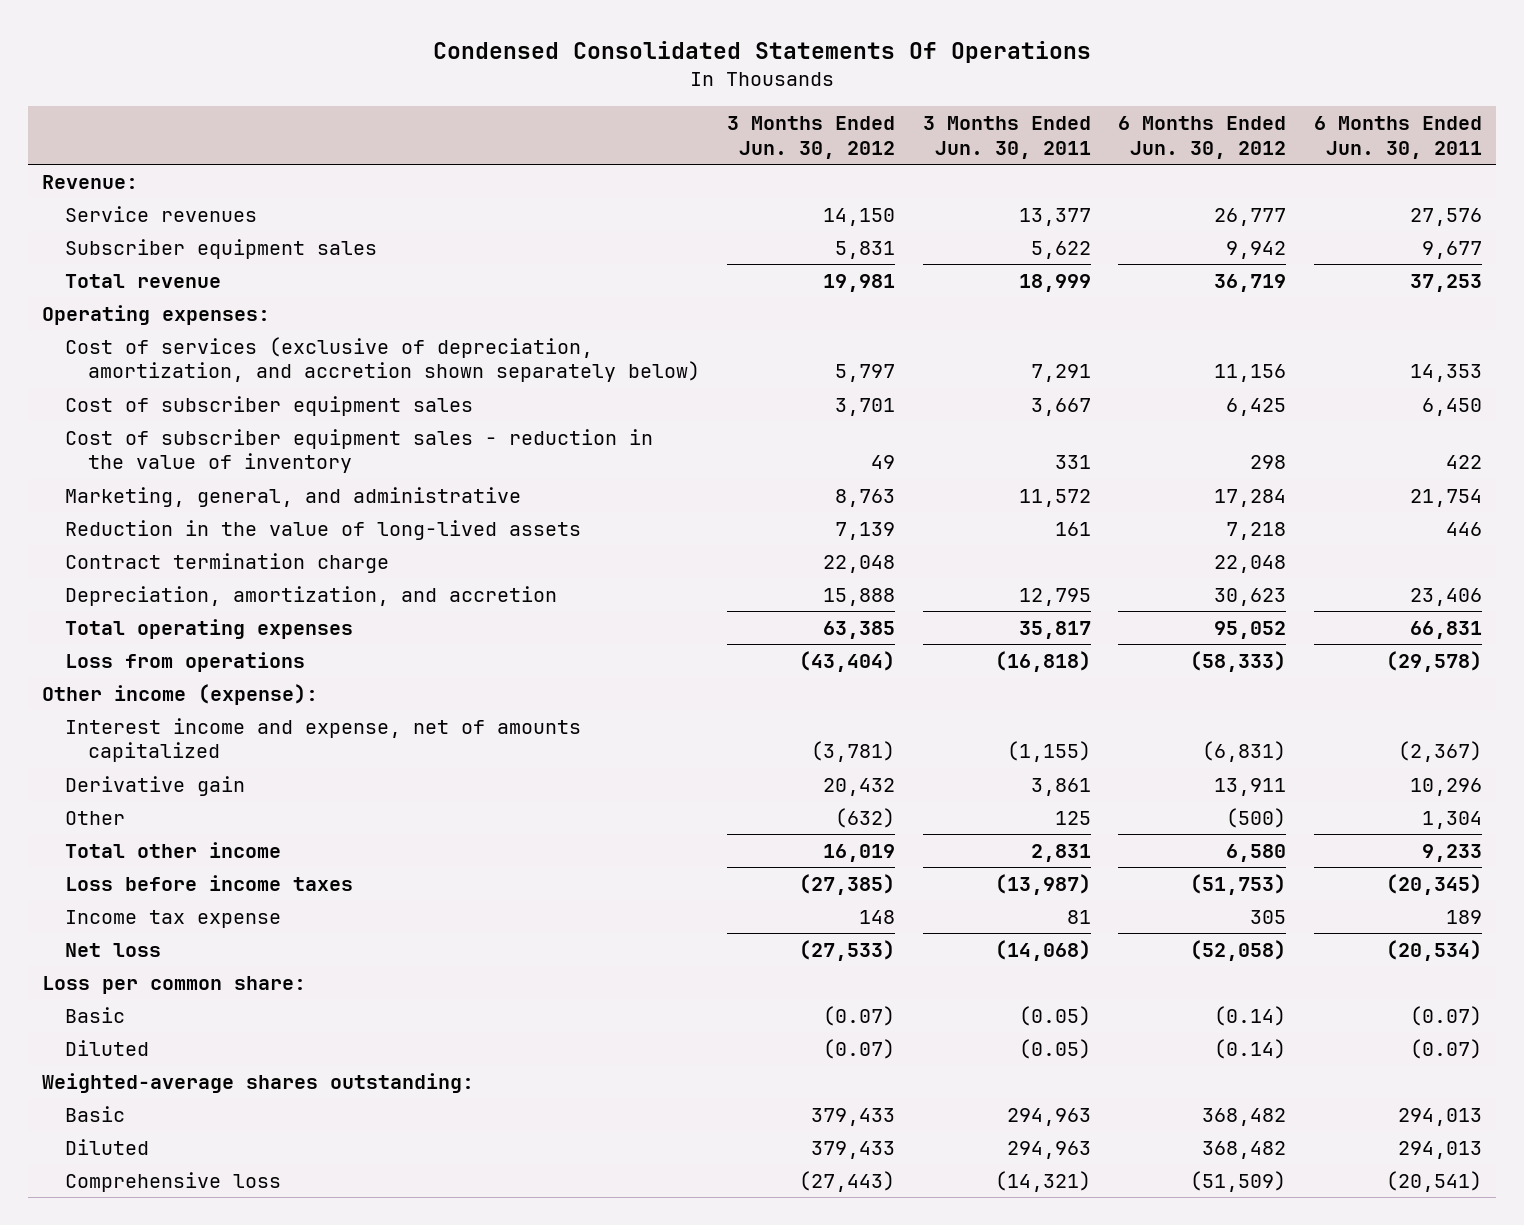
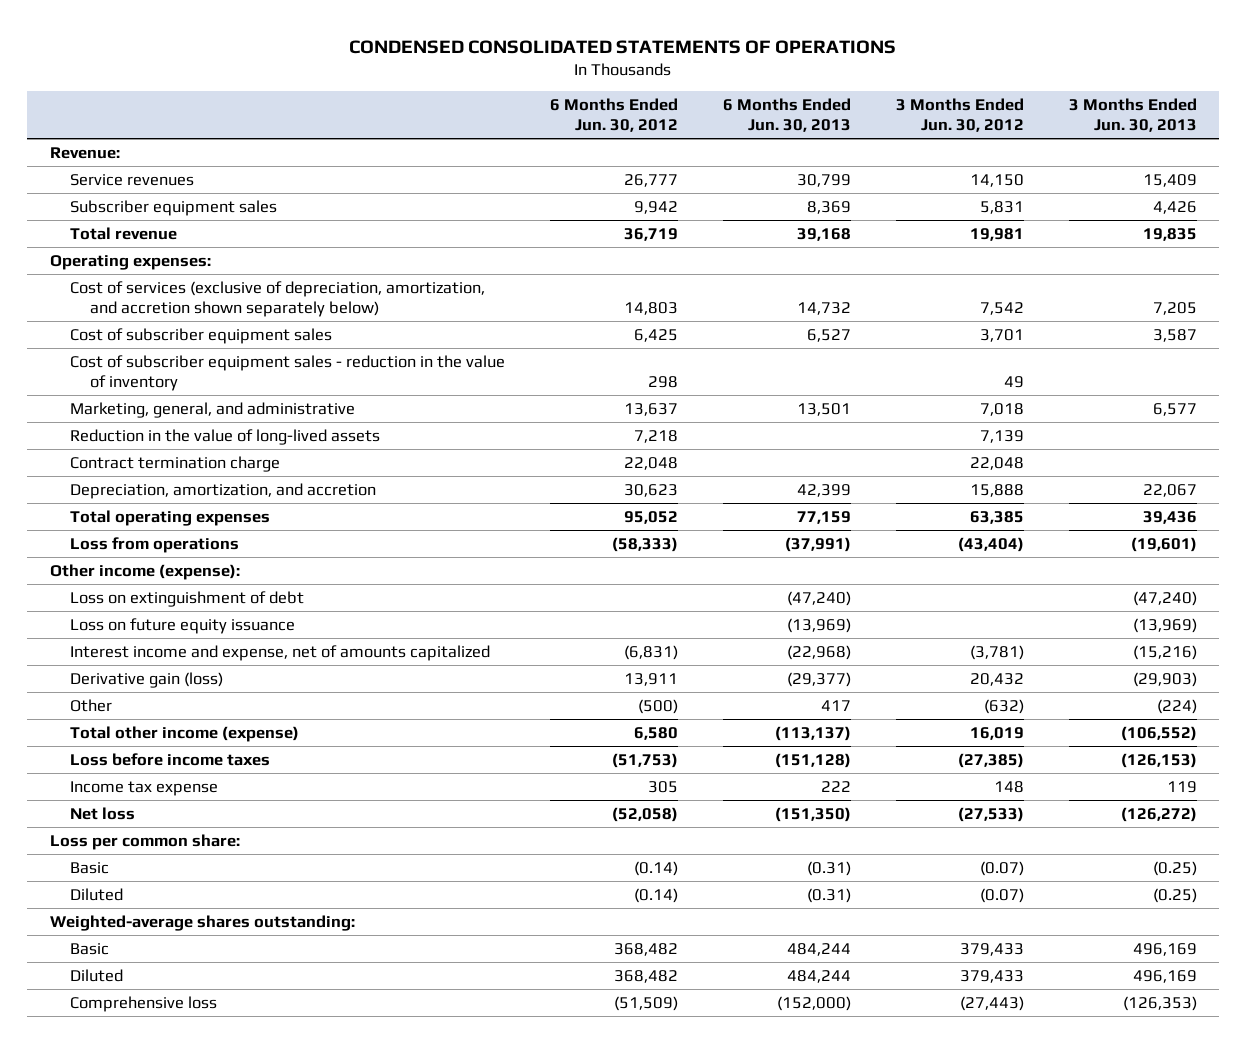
[433,41,1092,64] Condensed Consolidated Statements Of Operations -> [349,39,897,54] CONDENSED CONSOLIDATED STATEMENTS OF OPERATIONS
[922,116,1091,159] 3 Months Ended Jun. 30, 2011 -> none
[1314,116,1483,159] 6 Months Ended Jun. 30, 2011 -> none
none -> [722,97,851,133] 6 Months Ended Jun. 30, 2013
none -> [1068,97,1197,133] 3 Months Ended Jun. 30, 2013
[835,364,896,383] 5,797 -> [979,302,1024,316] 7,542
[1214,364,1287,383] 11,156 -> [623,302,678,316] 14,803
[835,489,896,508] 8,763 -> [979,402,1024,416] 7,018
[1214,489,1287,508] 17,284 -> [623,402,678,416] 13,637
none -> [69,590,304,607] Loss on extinguishment of debt
none -> [69,617,295,634] Loss on future equity issuance
[65,776,246,797] Derivative gain -> [69,671,223,688] Derivative gain (loss)
[65,842,282,859] Total other income -> [69,725,299,742] Total other income (expense)

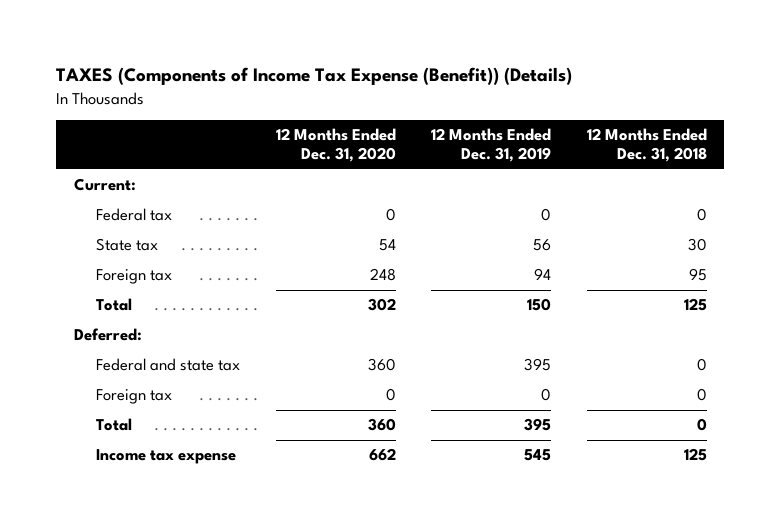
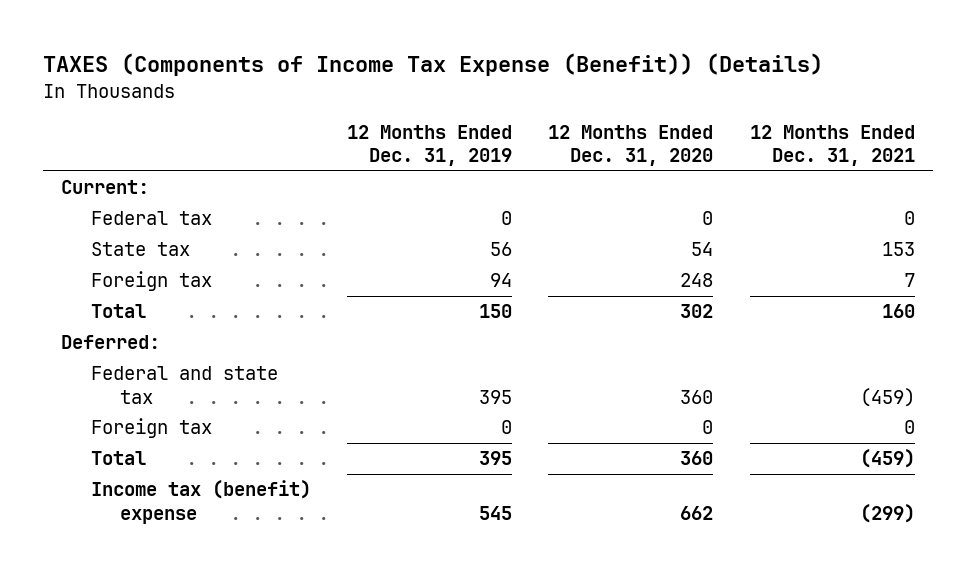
[586,128,707,163] 12 Months Ended Dec. 31, 2018 -> none
none -> [749,125,915,167] 12 Months Ended Dec. 31, 2021
[96,449,237,465] Income tax expense -> [90,480,311,524] Income tax (benefit) expense

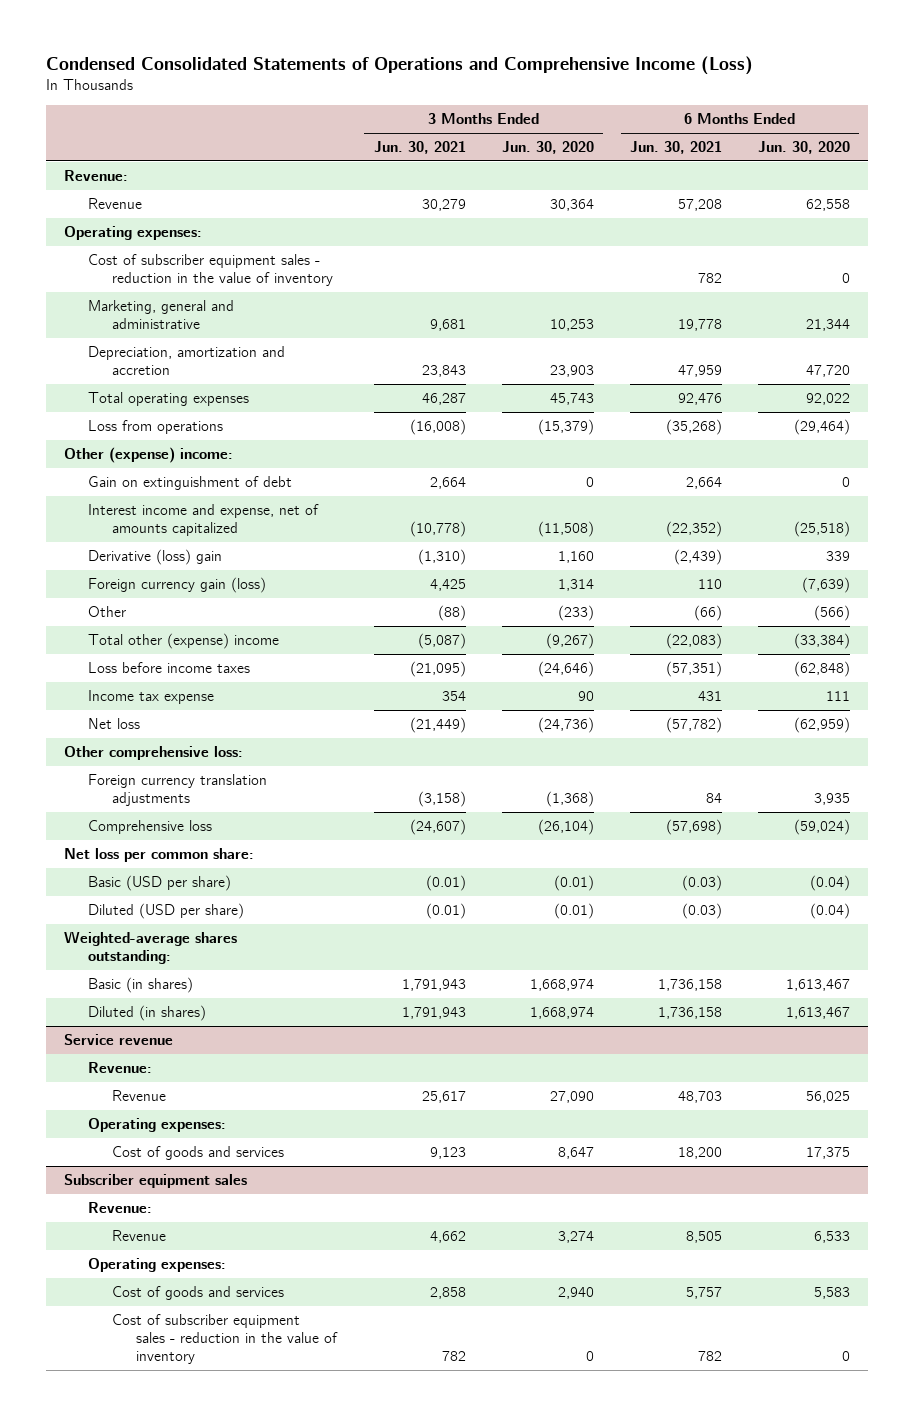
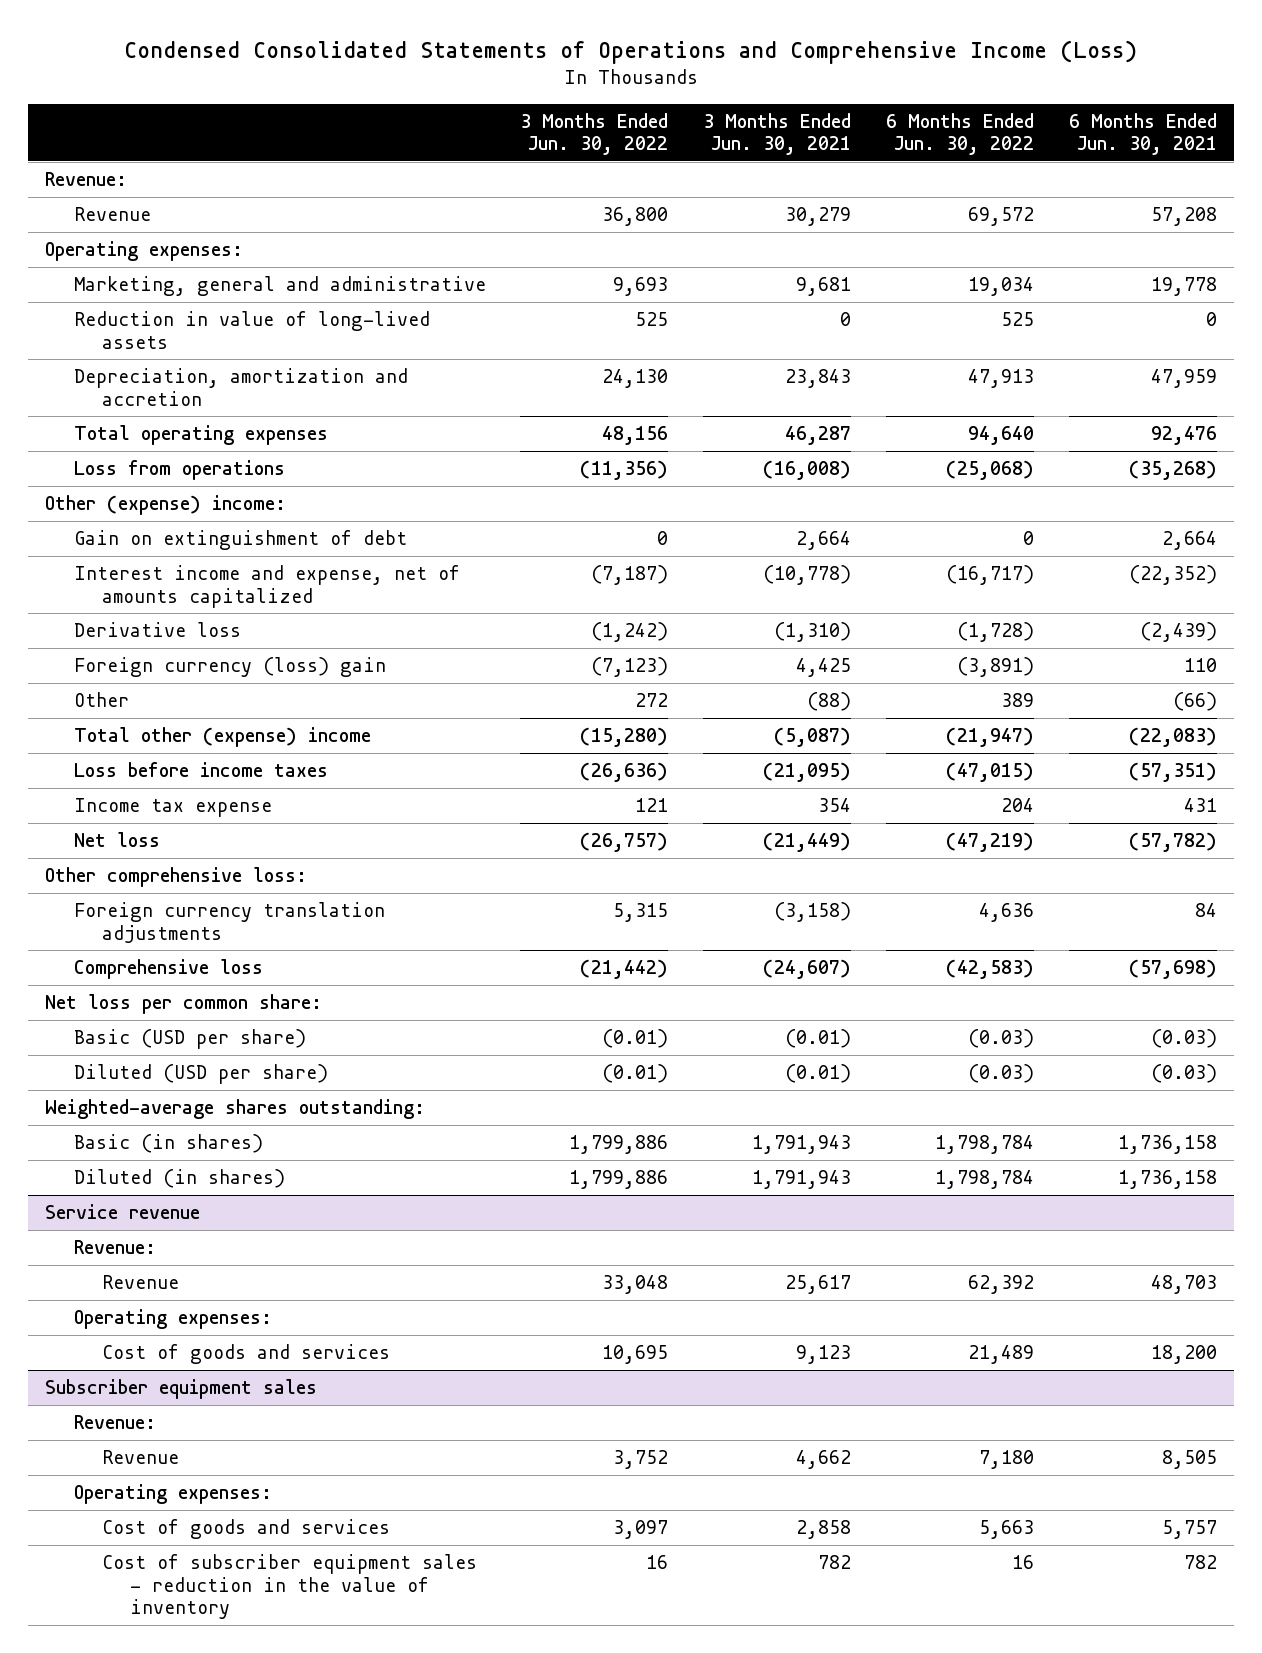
[501,141,594,155] Jun. 30, 2020 -> none
[757,141,850,155] Jun. 30, 2020 -> none
none -> [520,112,669,156] 3 Months Ended Jun. 30, 2022
none -> [885,112,1034,156] 6 Months Ended Jun. 30, 2022
[88,254,334,287] Cost of subscriber equipment sales - reduction in the value of inventory -> none
none -> [73,311,430,349] Reduction in value of long-lived assets
[88,549,223,566] Derivative (loss) gain -> [73,622,241,638] Derivative loss
[88,577,267,594] Foreign currency gain (loss) -> [73,657,386,678] Foreign currency (loss) gain

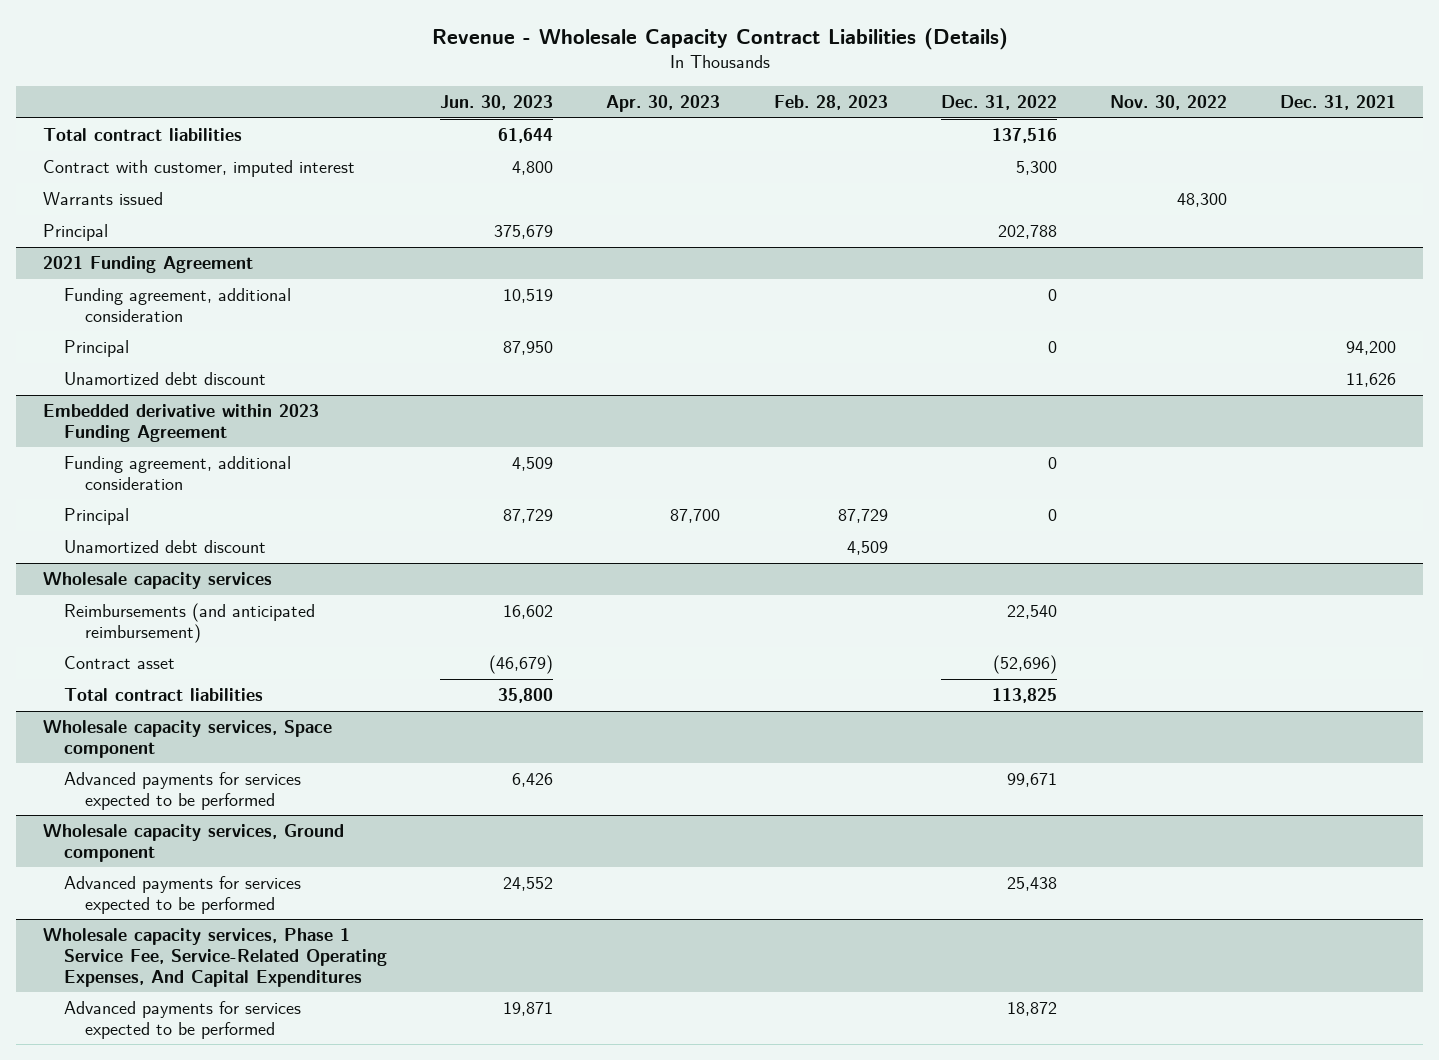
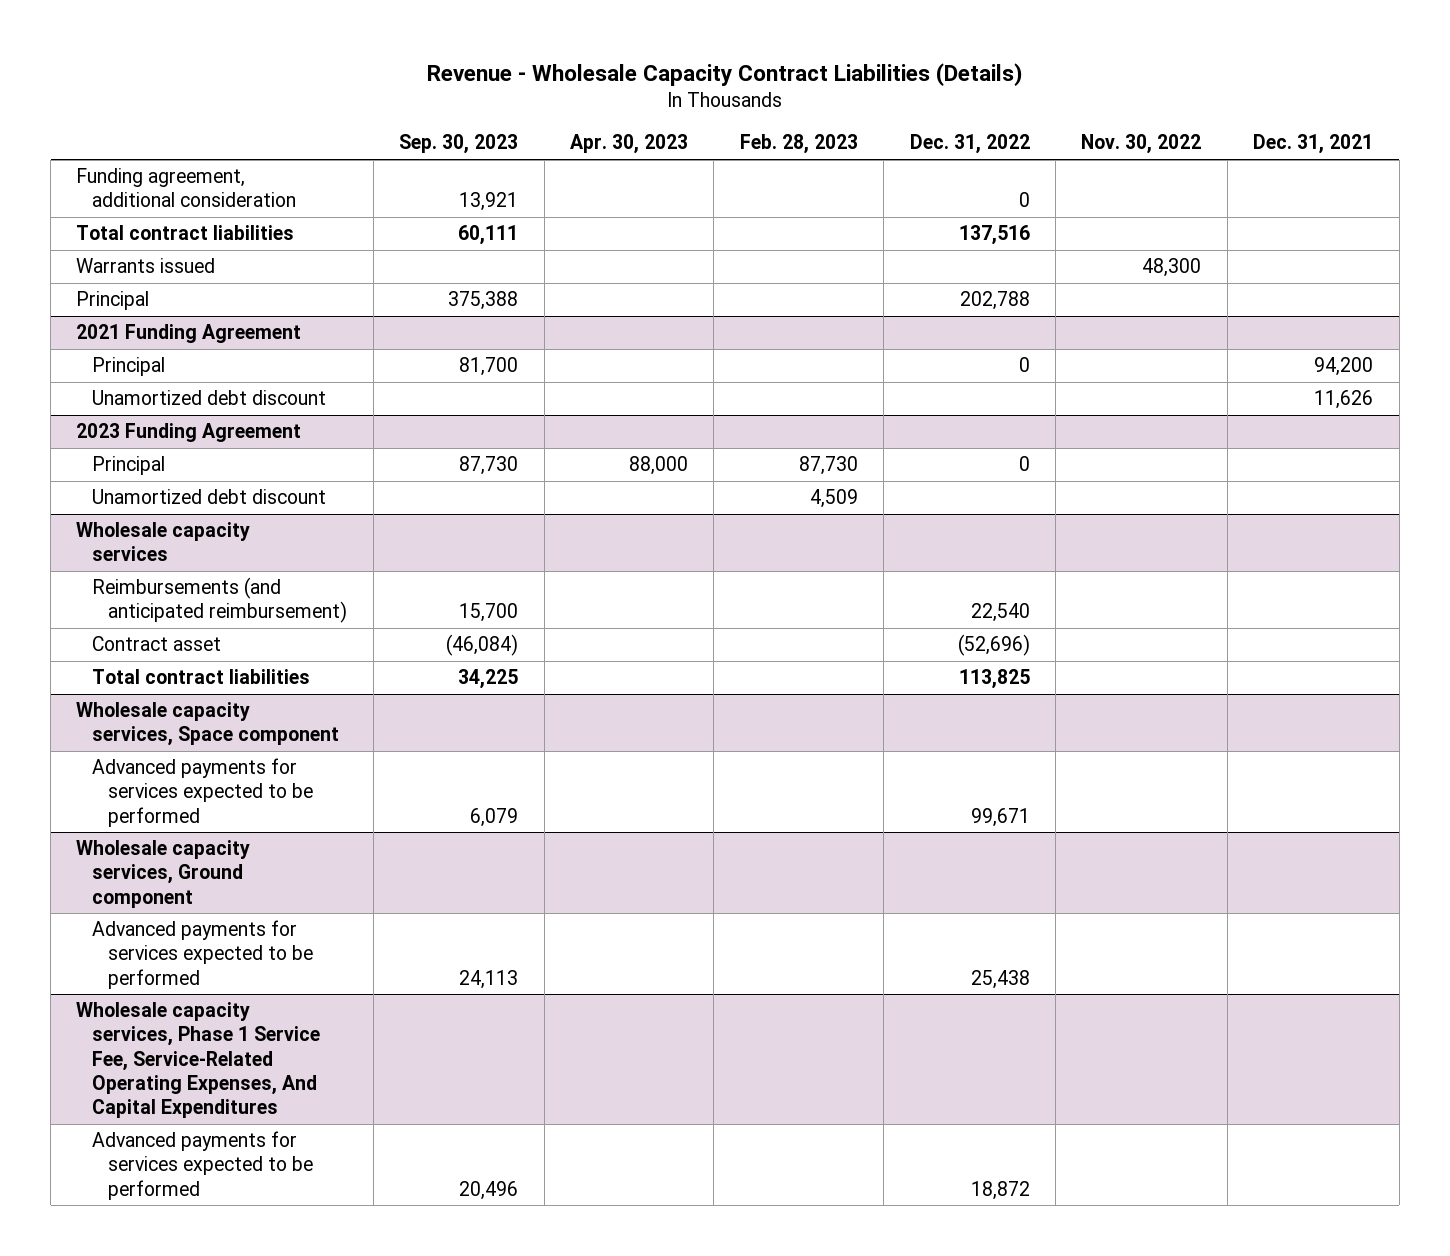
[440,95,554,111] Jun. 30, 2023 -> none
none -> [399,134,519,155] Sep. 30, 2023
none -> [76,168,297,208] Funding agreement, additional consideration
[42,160,355,178] Contract with customer, imputed interest -> none
[64,288,292,322] Funding agreement, additional consideration -> none
[64,456,292,490] Funding agreement, additional consideration -> none
[42,404,319,442] Embedded derivative within 2023 Funding Agreement -> [76,423,302,443] 2023 Funding Agreement
[670,509,721,524] 87,700 -> [629,456,689,476] 88,000
[837,509,888,524] 87,729 -> [798,456,858,476] 87,730

